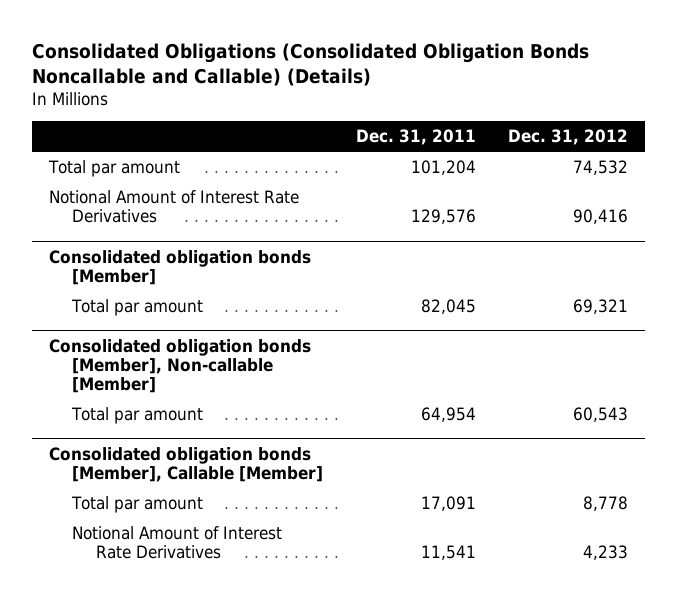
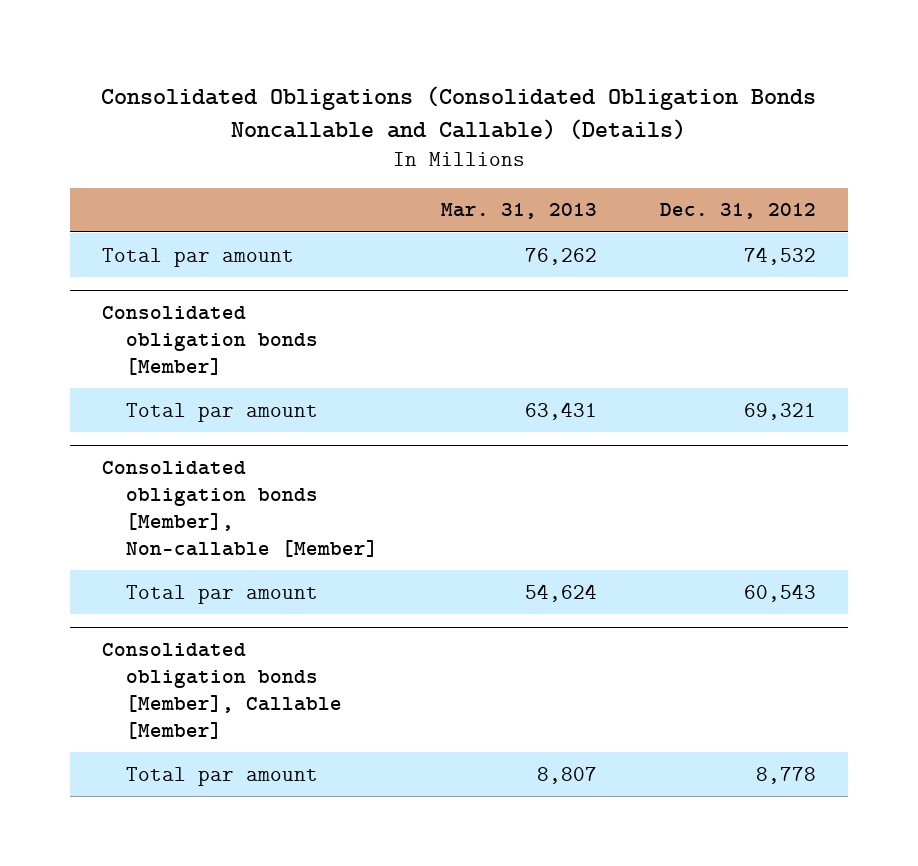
[355,129,476,146] Dec. 31, 2011 -> none
none -> [440,203,597,220] Mar. 31, 2013
[48,190,299,224] Notional Amount of Interest Rate Derivatives -> none
[72,526,283,560] Notional Amount of Interest Rate Derivatives -> none

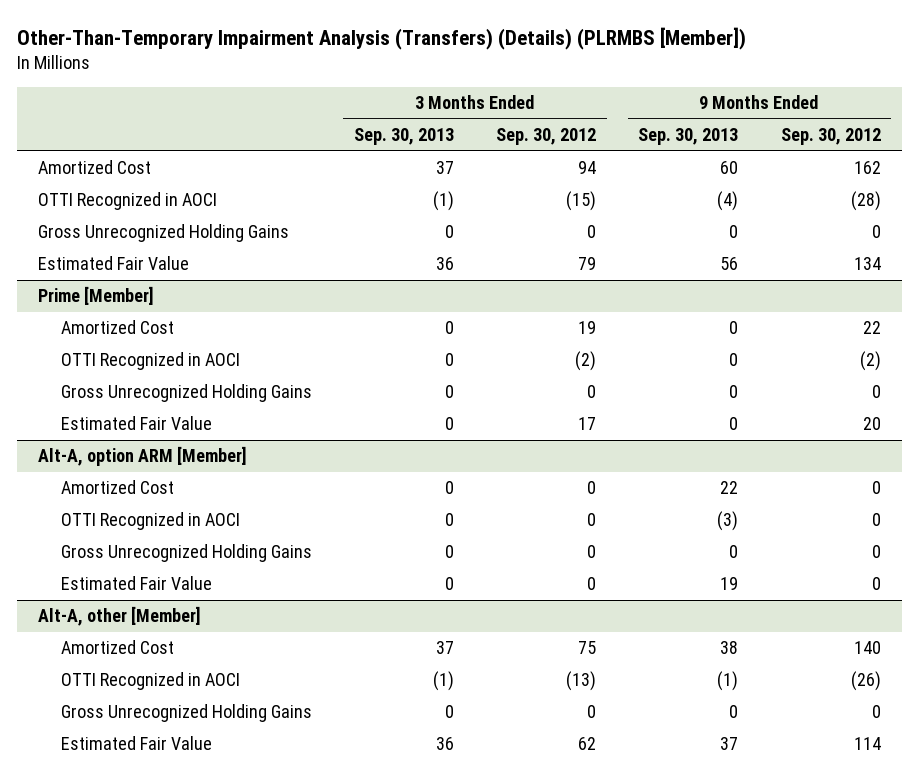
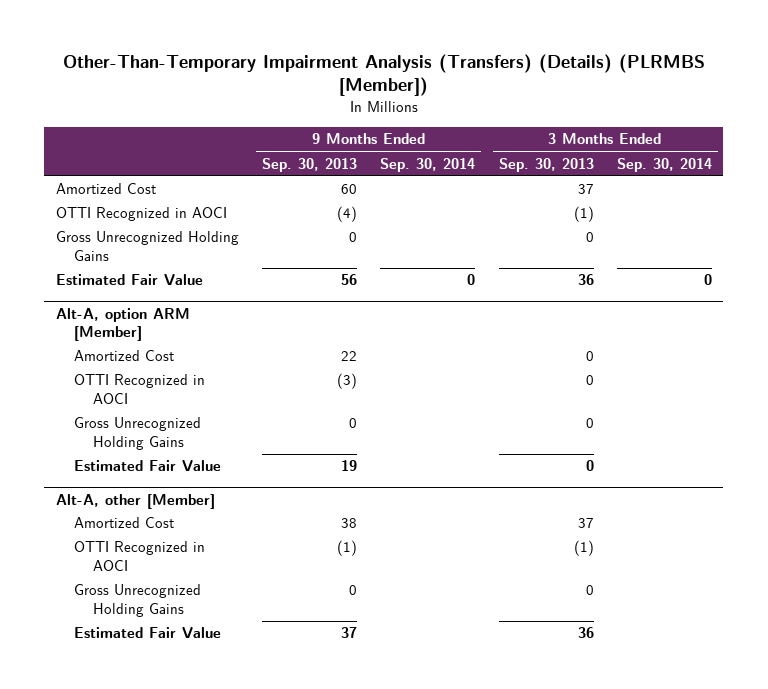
[496,128,597,146] Sep. 30, 2012 -> none
[780,128,881,146] Sep. 30, 2012 -> none
none -> [380,157,476,172] Sep. 30, 2014
none -> [616,157,712,172] Sep. 30, 2014
[37,286,154,306] Prime [Member] -> none
[60,320,174,335] Amortized Cost -> none
[60,352,240,371] OTTI Recognized in AOCI -> none
[60,384,312,403] Gross Unrecognized Holding Gains -> none
[60,416,212,431] Estimated Fair Value -> none

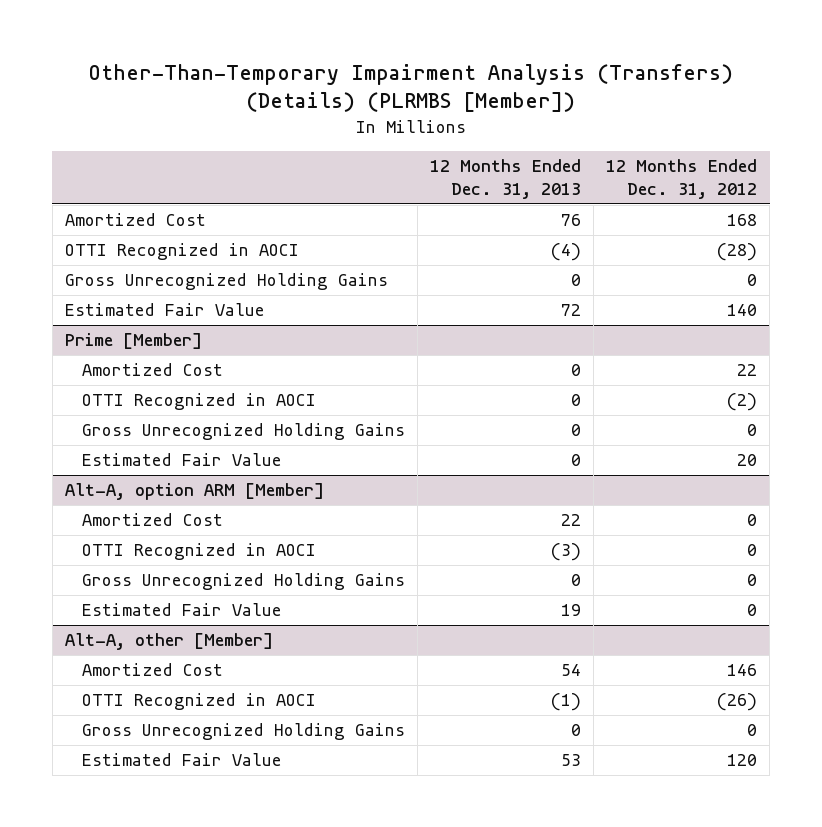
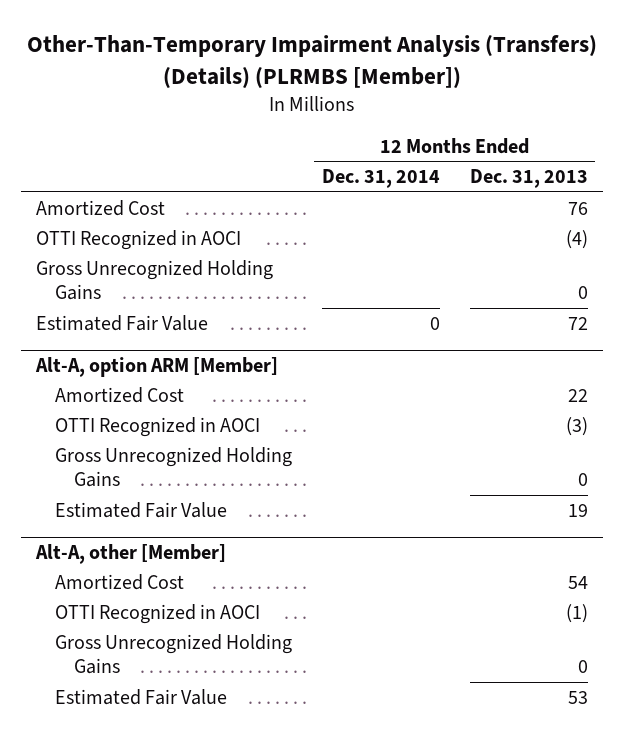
[606,159,758,199] 12 Months Ended Dec. 31, 2012 -> none
none -> [321,169,440,189] Dec. 31, 2014
[64,333,202,350] Prime [Member] -> none
[81,363,223,377] Amortized Cost -> none
[81,393,316,411] OTTI Recognized in AOCI -> none
[81,423,405,441] Gross Unrecognized Holding Gains -> none
[81,453,282,467] Estimated Fair Value -> none

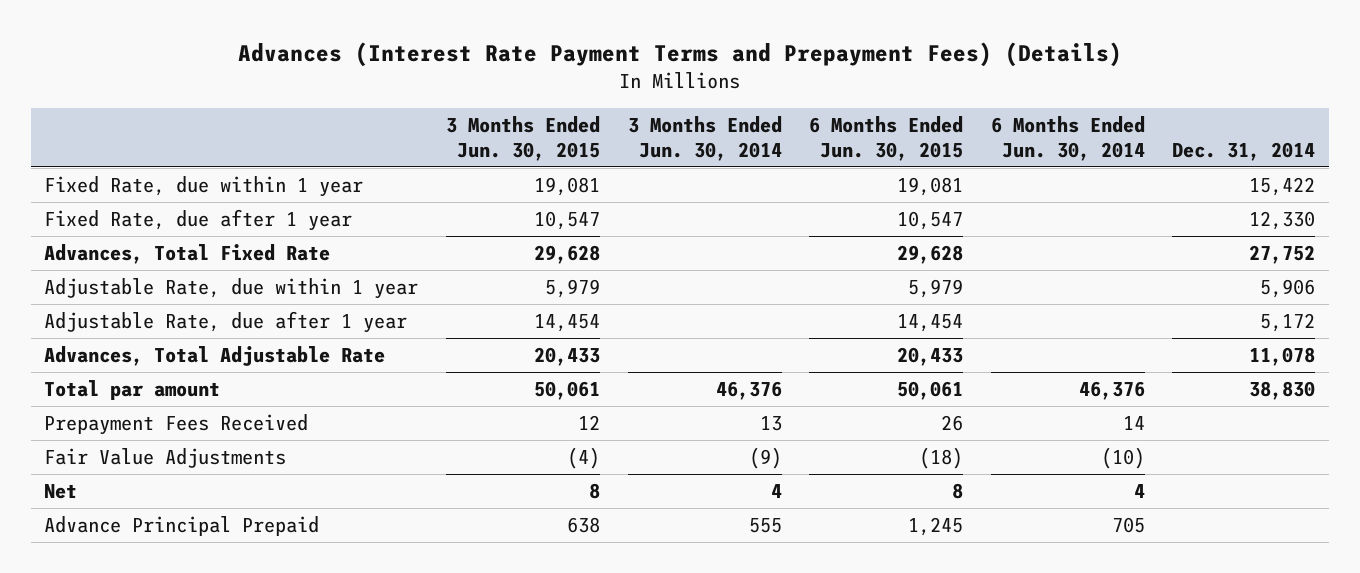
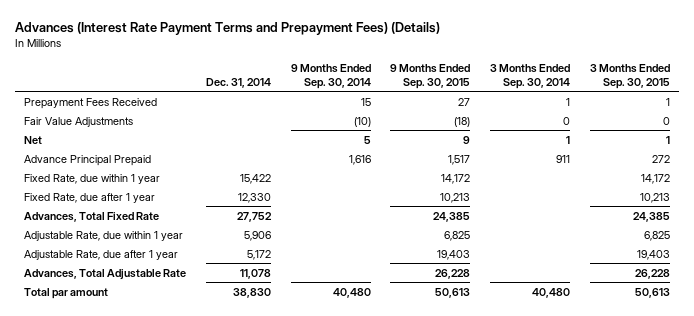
[446,115,601,161] 3 Months Ended Jun. 30, 2015 -> none
[627,115,782,161] 3 Months Ended Jun. 30, 2014 -> none
[809,115,964,161] 6 Months Ended Jun. 30, 2015 -> none
[990,115,1145,161] 6 Months Ended Jun. 30, 2014 -> none
none -> [290,63,371,89] 9 Months Ended Sep. 30, 2014
none -> [390,63,471,89] 9 Months Ended Sep. 30, 2015
none -> [489,63,570,89] 3 Months Ended Sep. 30, 2014
none -> [589,63,670,89] 3 Months Ended Sep. 30, 2015
[44,413,309,435] Prepayment Fees Received -> [24,97,158,109] Prepayment Fees Received
[44,447,287,468] Fair Value Adjustments -> [24,116,134,127] Fair Value Adjustments
[44,483,78,499] Net -> [24,135,43,144] Net
[44,515,320,536] Advance Principal Prepaid -> [24,154,152,166] Advance Principal Prepaid

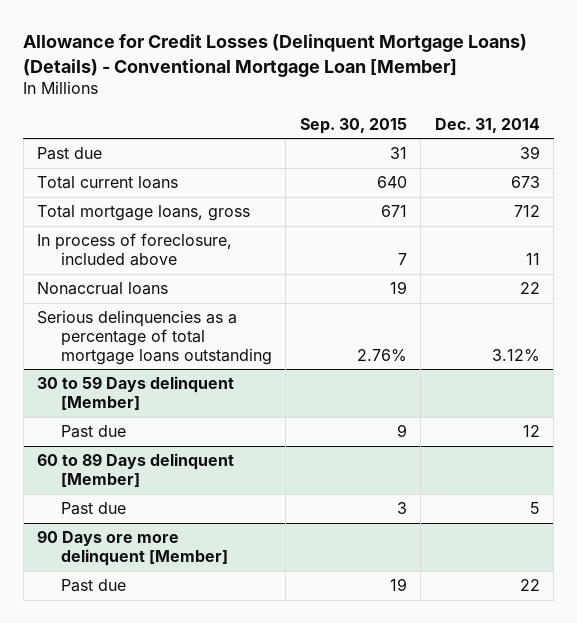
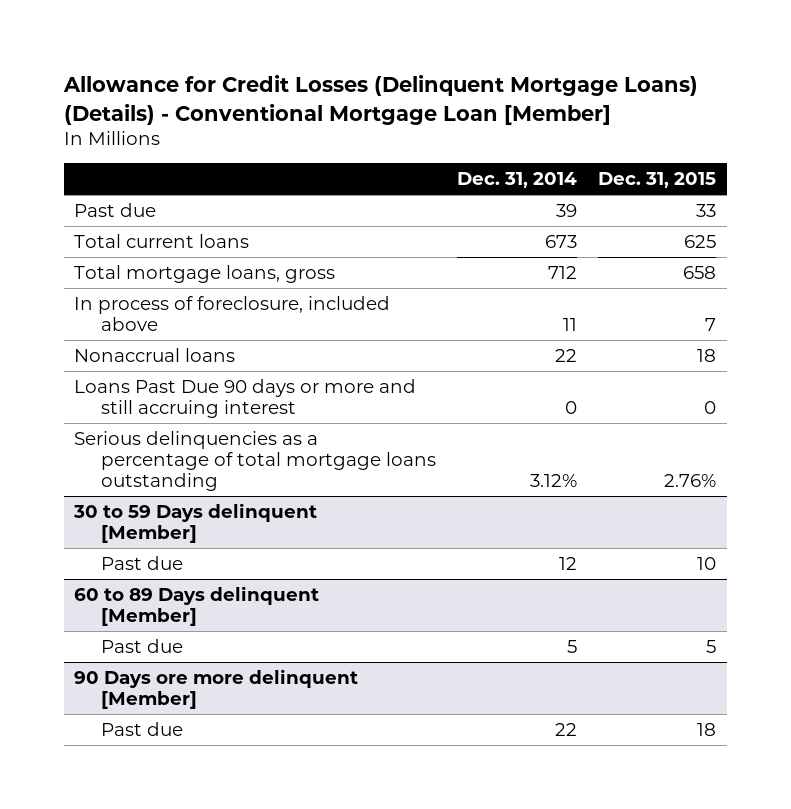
[299,117,407,134] Sep. 30, 2015 -> none
none -> [598,172,717,189] Dec. 31, 2015
none -> [74,378,417,419] Loans Past Due 90 days or more and still accruing interest

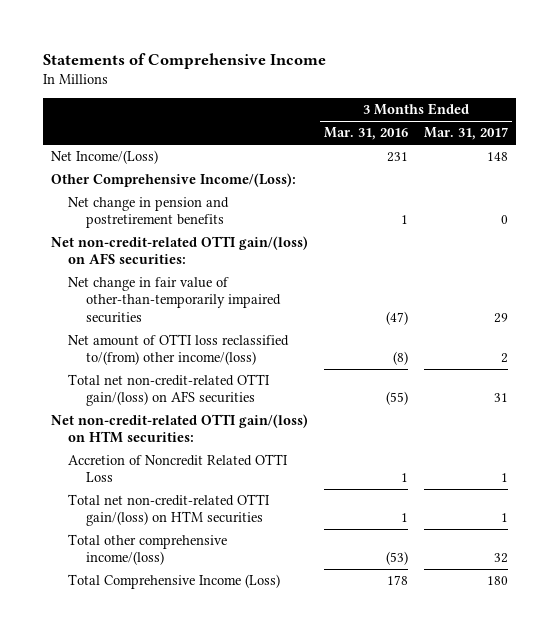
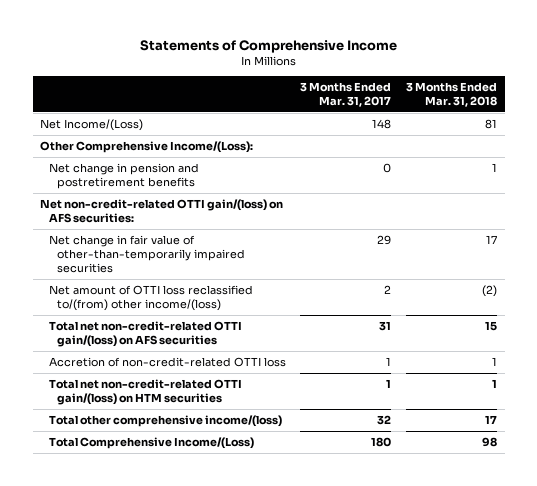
[323,127,408,141] Mar. 31, 2016 -> none
none -> [406,82,498,108] 3 Months Ended Mar. 31, 2018
[50,414,308,444] Net non-credit-related OTTI gain/(loss) on HTM securities: -> none
[68,454,289,483] Accretion of Noncredit Related OTTI Loss -> [48,356,286,367] Accretion of non-credit-related OTTI loss
[68,574,281,590] Total Comprehensive Income (Loss) -> [48,436,254,449] Total Comprehensive Income/(Loss)

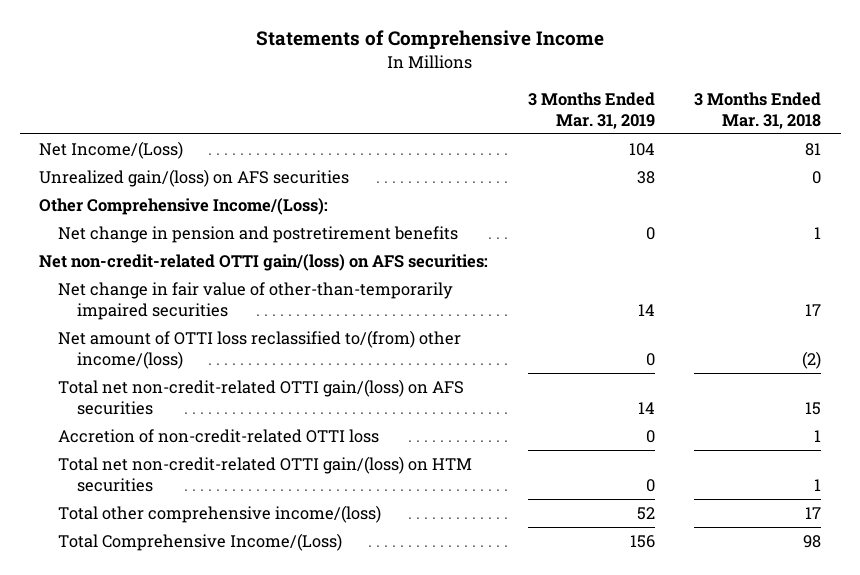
[300,82,392,108] 3 Months Ended Mar. 31, 2017 -> none
none -> [527,91,655,129] 3 Months Ended Mar. 31, 2019
none -> [39,168,350,187] Unrealized gain/(loss) on AFS securities

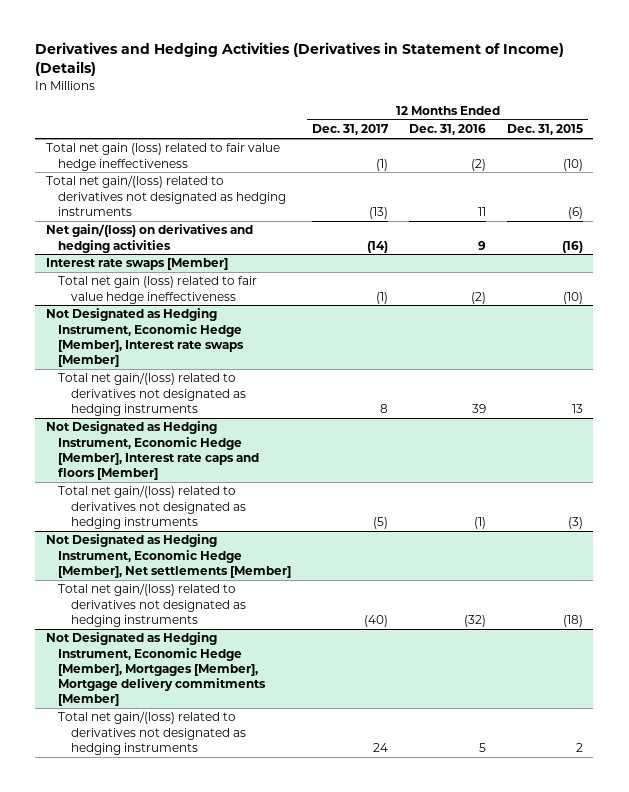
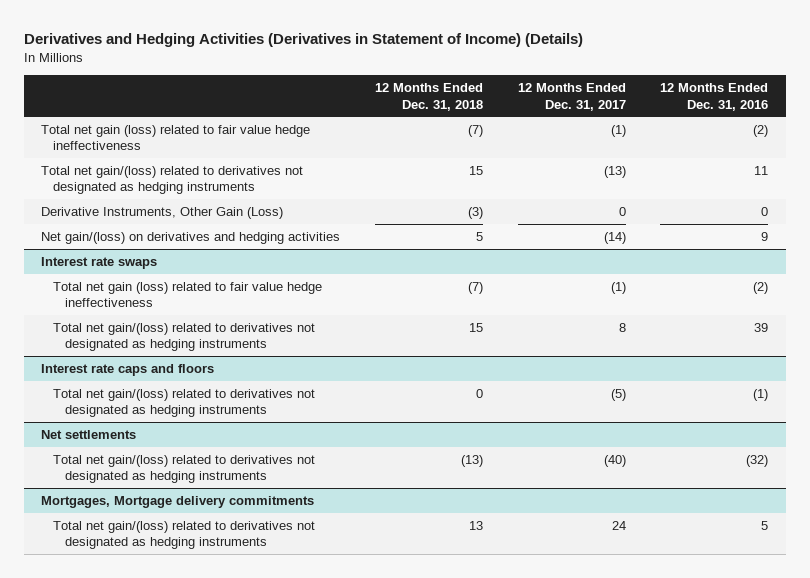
[507,124,584,136] Dec. 31, 2015 -> none
none -> [374,83,483,111] 12 Months Ended Dec. 31, 2018
none -> [41,207,284,220] Derivative Instruments, Other Gain (Loss)
[45,258,228,271] Interest rate swaps [Member] -> [41,257,158,270] Interest rate swaps
[45,308,245,368] Not Designated as Hedging Instrument, Economic Hedge [Member], Interest rate swaps [Member] -> none
[45,421,260,481] Not Designated as Hedging Instrument, Economic Hedge [Member], Interest rate caps and floors [Member] -> none
none -> [41,364,215,377] Interest rate caps and floors
[45,534,292,578] Not Designated as Hedging Instrument, Economic Hedge [Member], Net settlements [Member] -> none
none -> [41,430,137,440] Net settlements
[45,632,267,707] Not Designated as Hedging Instrument, Economic Hedge [Member], Mortgages [Member], Mortgage delivery commitments [Member] -> none
none -> [41,496,315,509] Mortgages, Mortgage delivery commitments

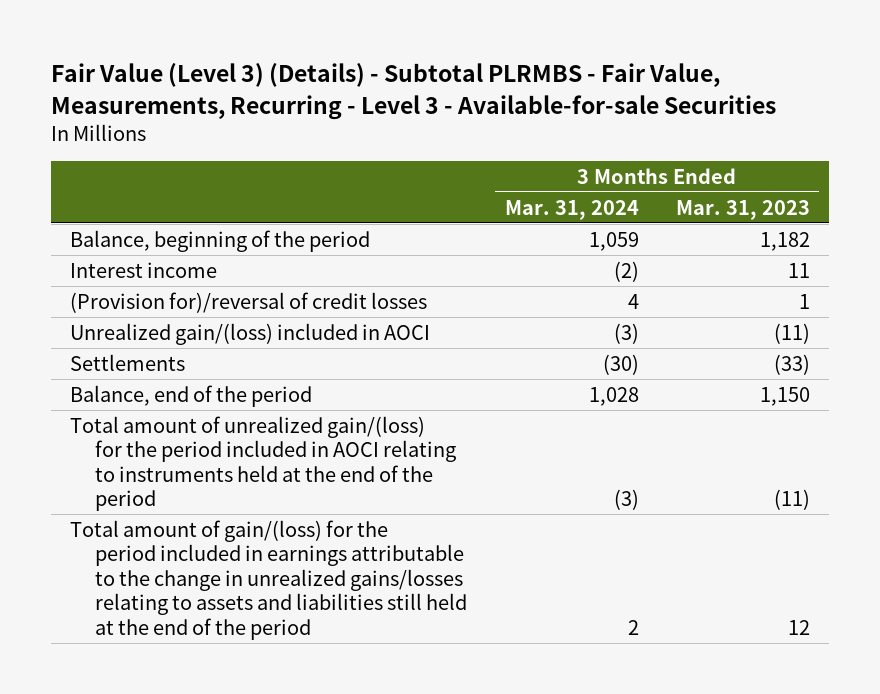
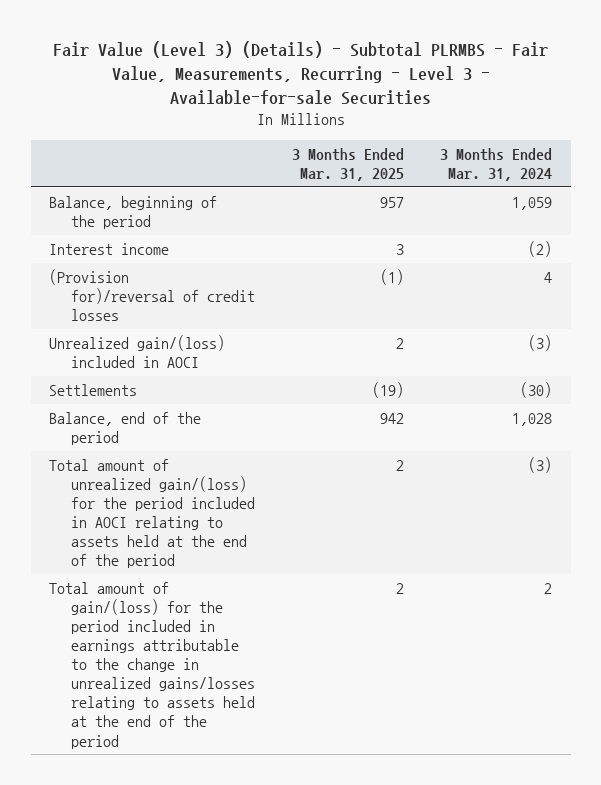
[676,199,811,220] Mar. 31, 2023 -> none
none -> [291,147,404,181] 3 Months Ended Mar. 31, 2025
[69,415,457,512] Total amount of unrealized gain/(loss) for the period included in AOCI relating to instruments held at the end of the period -> [49,458,256,569] Total amount of unrealized gain/(loss) for the period included in AOCI relating to assets held at the end of the period
[69,519,468,640] Total amount of gain/(loss) for the period included in earnings attributable to the change in unrealized gains/losses relating to assets and liabilities still held at the end of the period -> [49,581,256,749] Total amount of gain/(loss) for the period included in earnings attributable to the change in unrealized gains/losses relating to assets held at the end of the period

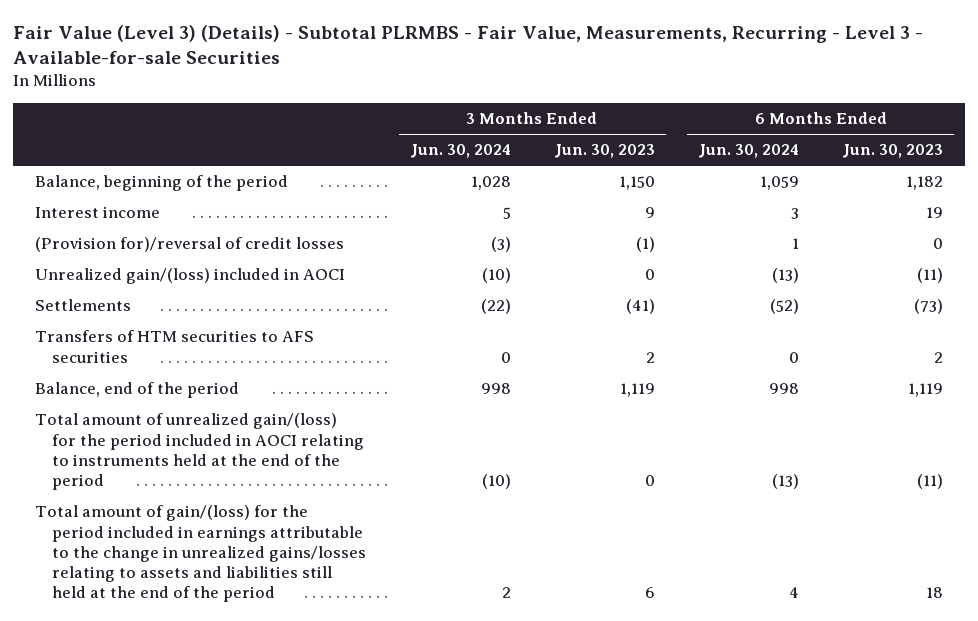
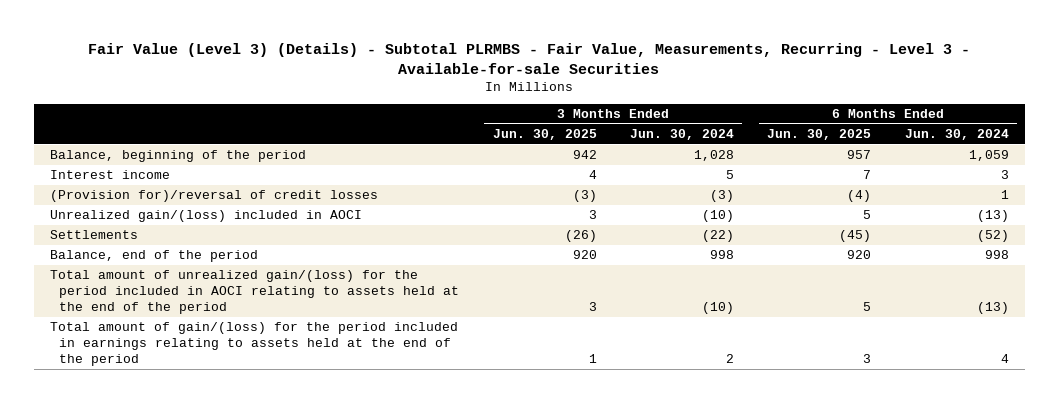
[553,144,655,159] Jun. 30, 2023 -> none
[842,144,944,159] Jun. 30, 2023 -> none
none -> [492,129,597,141] Jun. 30, 2025
none -> [767,129,872,141] Jun. 30, 2025
[35,330,315,363] Transfers of HTM securities to AFS securities -> none
[35,413,365,491] Total amount of unrealized gain/(loss) for the period included in AOCI relating to instruments held at the end of the period -> [50,270,460,315] Total amount of unrealized gain/(loss) for the period included in AOCI relating to assets held at the end of the period
[35,505,367,603] Total amount of gain/(loss) for the period included in earnings attributable to the change in unrealized gains/losses relating to assets and liabilities still held at the end of the period -> [50,322,459,367] Total amount of gain/(loss) for the period included in earnings relating to assets held at the end of the period

